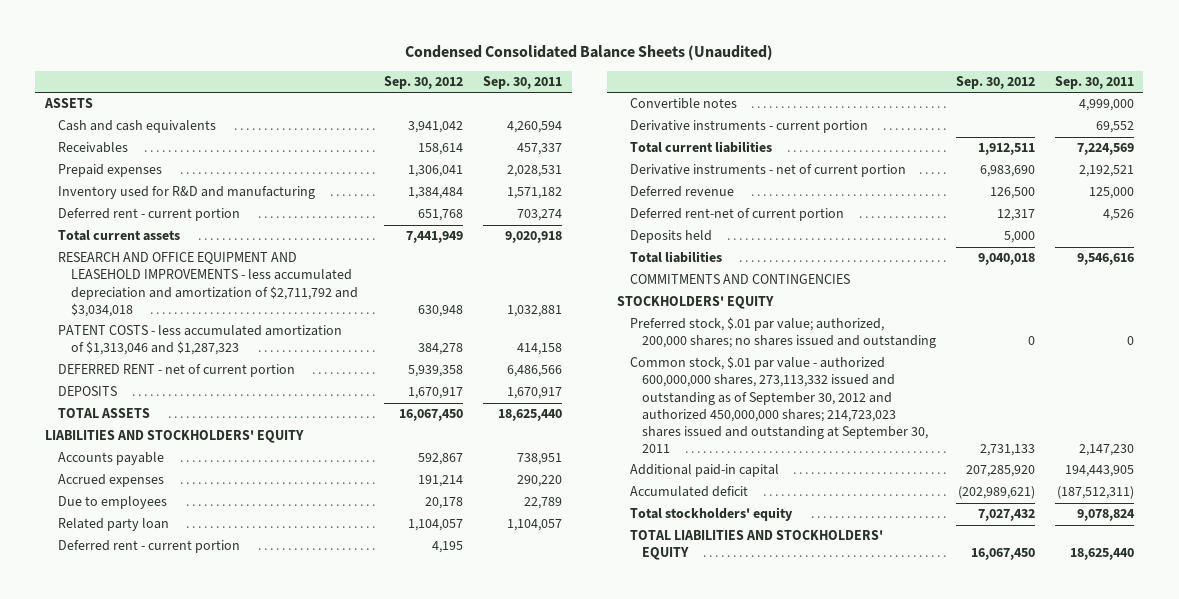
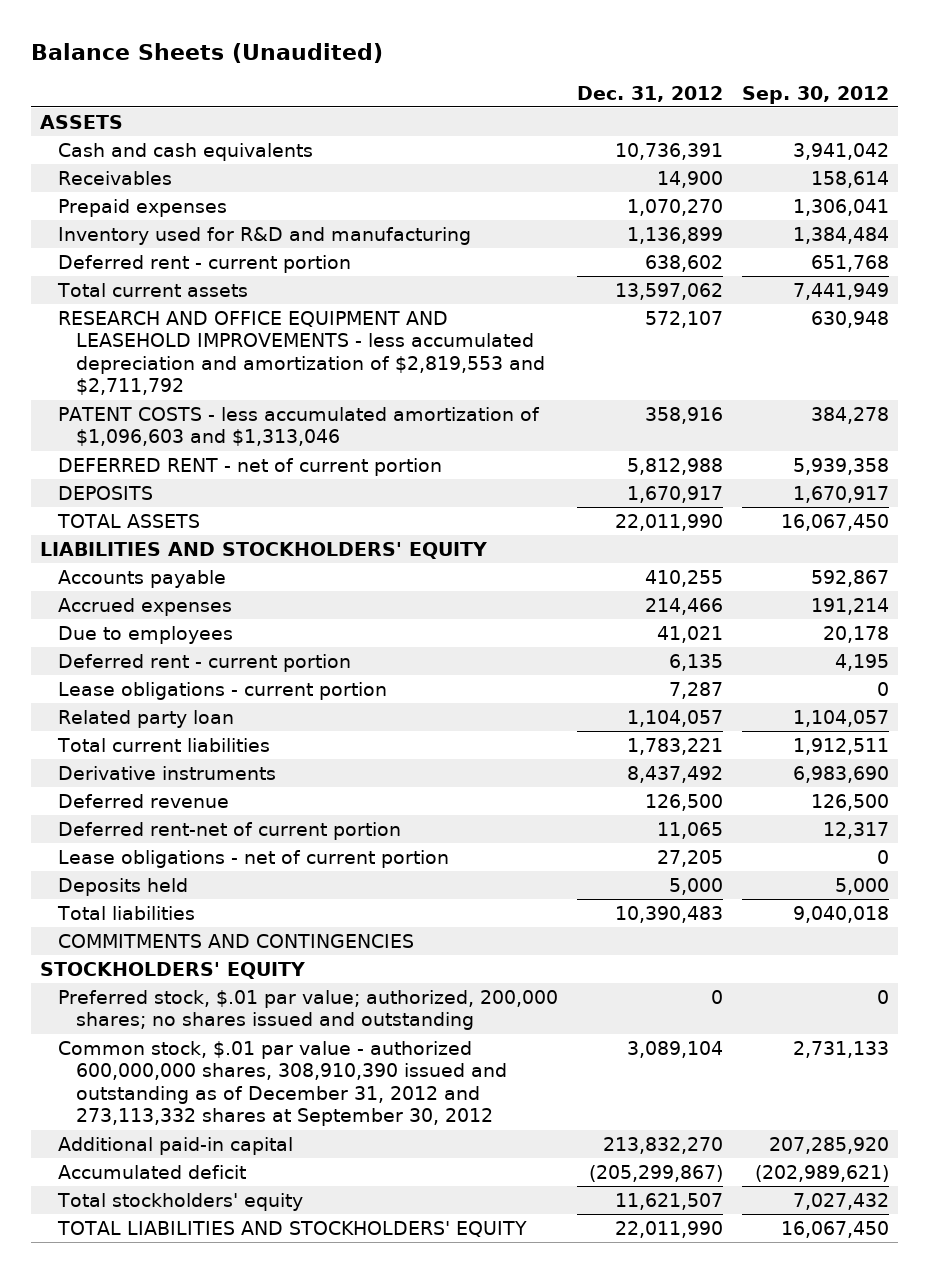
[405,44,774,60] Condensed Consolidated Balance Sheets (Unaudited) -> [31,43,384,64] Balance Sheets (Unaudited)
[482,76,562,90] Sep. 30, 2011 -> none
none -> [577,85,724,102] Dec. 31, 2012
[57,252,358,317] RESEARCH AND OFFICE EQUIPMENT AND LEASEHOLD IMPROVEMENTS - less accumulated depreciation and amortization of $2,711,792 and $3,034,018 -> [58,310,546,396] RESEARCH AND OFFICE EQUIPMENT AND LEASEHOLD IMPROVEMENTS - less accumulated depreciation and amortization of $2,819,553 and $2,711,792
[57,325,342,356] PATENT COSTS - less accumulated amortization of $1,313,046 and $1,287,323 -> [58,406,541,447] PATENT COSTS - less accumulated amortization of $1,096,603 and $1,313,046
[629,98,737,110] Convertible notes -> none
[629,120,868,134] Derivative instruments - current portion -> none
none -> [58,681,388,700] Lease obligations - current portion
[57,518,169,532] Related party loan -> [58,709,235,728] Related party loan
[629,164,906,178] Derivative instruments - net of current portion -> [58,765,277,780] Derivative instruments
none -> [58,849,450,868] Lease obligations - net of current portion
[629,356,929,453] Common stock, $.01 par value - authorized 600,000,000 shares, 273,113,332 issued and outstanding as of September 30, 2012 and authorized 450,000,000 shares; 214,723,023 shares issued and outstanding at September 30, 2011 -> [58,1040,508,1127] Common stock, $.01 par value - authorized 600,000,000 shares, 308,910,390 issued and outstanding as of December 31, 2012 and 273,113,332 shares at September 30, 2012

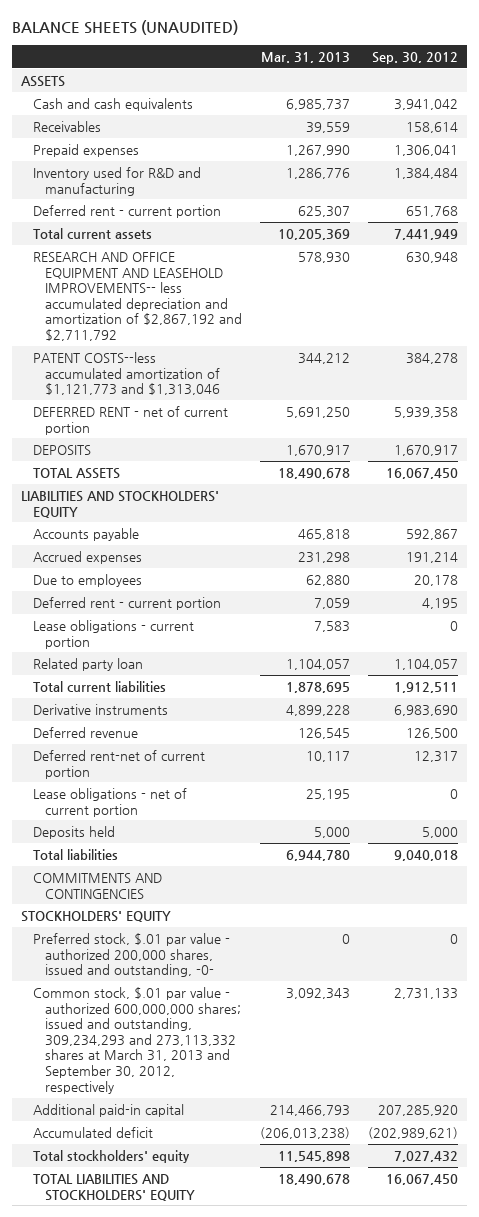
[31,43,384,64] Balance Sheets (Unaudited) -> [12,20,239,36] BALANCE SHEETS (UNAUDITED)
[577,85,724,102] Dec. 31, 2012 -> none
none -> [260,51,350,63] Mar. 31, 2013
[58,310,546,396] RESEARCH AND OFFICE EQUIPMENT AND LEASEHOLD IMPROVEMENTS - less accumulated depreciation and amortization of $2,819,553 and $2,711,792 -> [33,251,242,342] RESEARCH AND OFFICE EQUIPMENT AND LEASEHOLD IMPROVEMENTS-- less accumulated depreciation and amortization of $2,867,192 and $2,711,792
[58,406,541,447] PATENT COSTS - less accumulated amortization of $1,096,603 and $1,313,046 -> [33,351,220,396] PATENT COSTS--less accumulated amortization of $1,121,773 and $1,313,046
[58,989,559,1031] Preferred stock, $.01 par value; authorized, 200,000 shares; no shares issued and outstanding -> [33,932,231,978] Preferred stock, $.01 par value - authorized 200,000 shares, issued and outstanding, -0-
[58,1040,508,1127] Common stock, $.01 par value - authorized 600,000,000 shares, 308,910,390 issued and outstanding as of December 31, 2012 and 273,113,332 shares at September 30, 2012 -> [33,986,241,1094] Common stock, $.01 par value - authorized 600,000,000 shares; issued and outstanding, 309,234,293 and 273,113,332 shares at March 31, 2013 and September 30, 2012, respectively

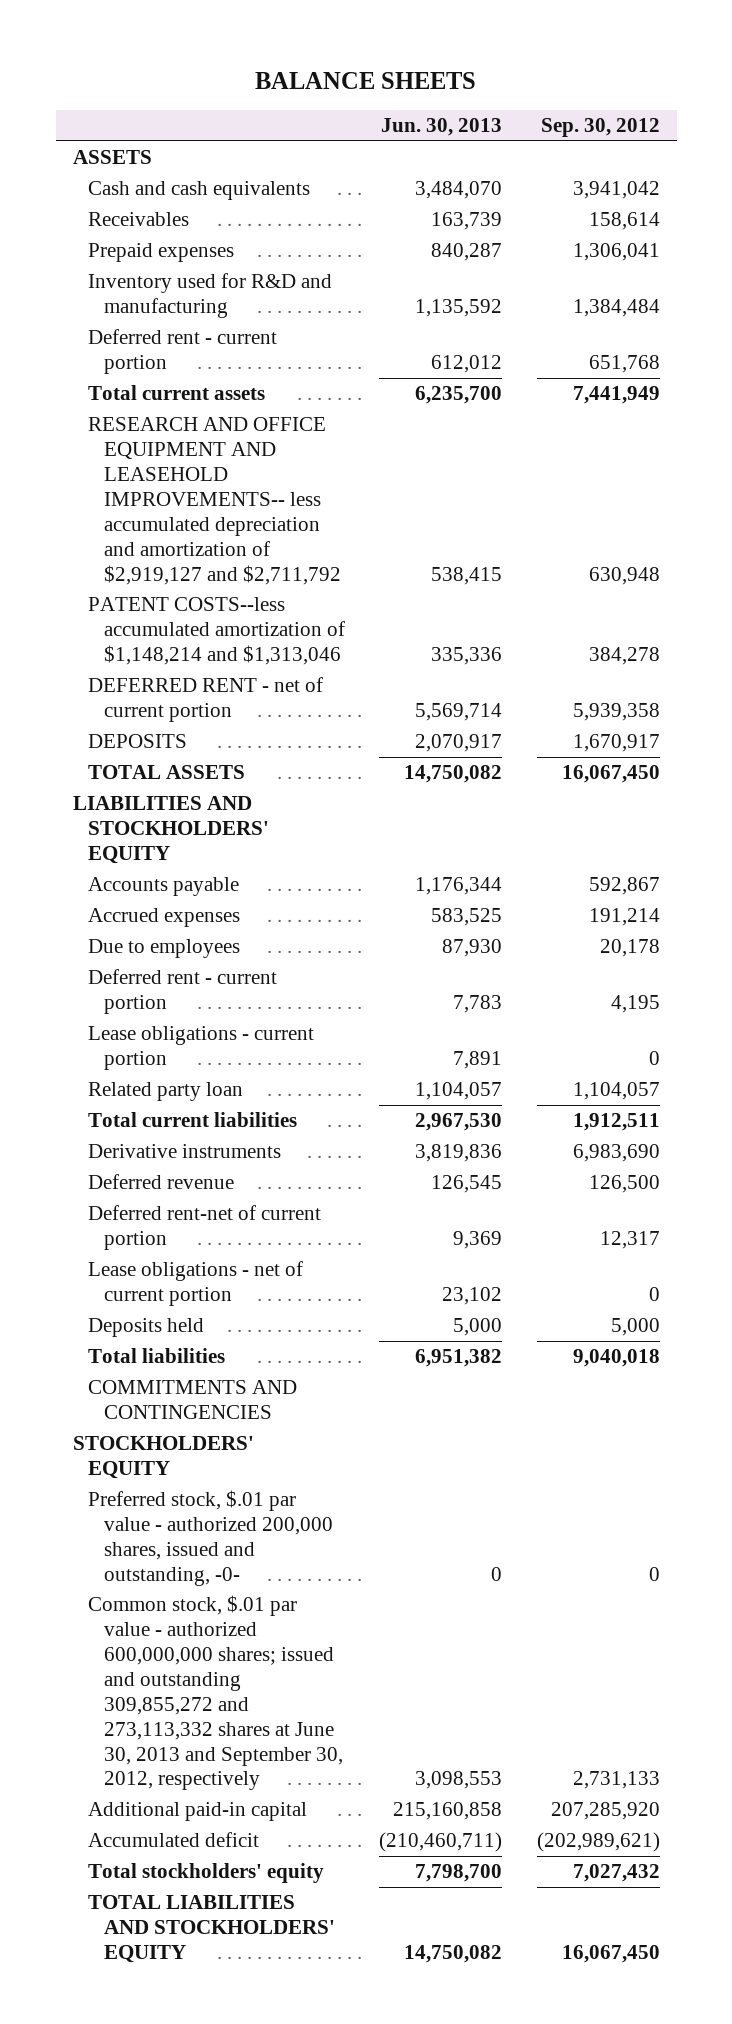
[12,20,239,36] BALANCE SHEETS (UNAUDITED) -> [255,71,477,89] BALANCE SHEETS
[260,51,350,63] Mar. 31, 2013 -> none
none -> [381,118,503,137] Jun. 30, 2013
[33,251,242,342] RESEARCH AND OFFICE EQUIPMENT AND LEASEHOLD IMPROVEMENTS-- less accumulated depreciation and amortization of $2,867,192 and $2,711,792 -> [88,417,342,585] RESEARCH AND OFFICE EQUIPMENT AND LEASEHOLD IMPROVEMENTS-- less accumulated depreciation and amortization of $2,919,127 and $2,711,792
[33,351,220,396] PATENT COSTS--less accumulated amortization of $1,121,773 and $1,313,046 -> [88,597,346,666] PATENT COSTS--less accumulated amortization of $1,148,214 and $1,313,046
[33,986,241,1094] Common stock, $.01 par value - authorized 600,000,000 shares; issued and outstanding, 309,234,293 and 273,113,332 shares at March 31, 2013 and September 30, 2012, respectively -> [88,1595,344,1791] Common stock, $.01 par value - authorized 600,000,000 shares; issued and outstanding 309,855,272 and 273,113,332 shares at June 30, 2013 and September 30, 2012, respectively

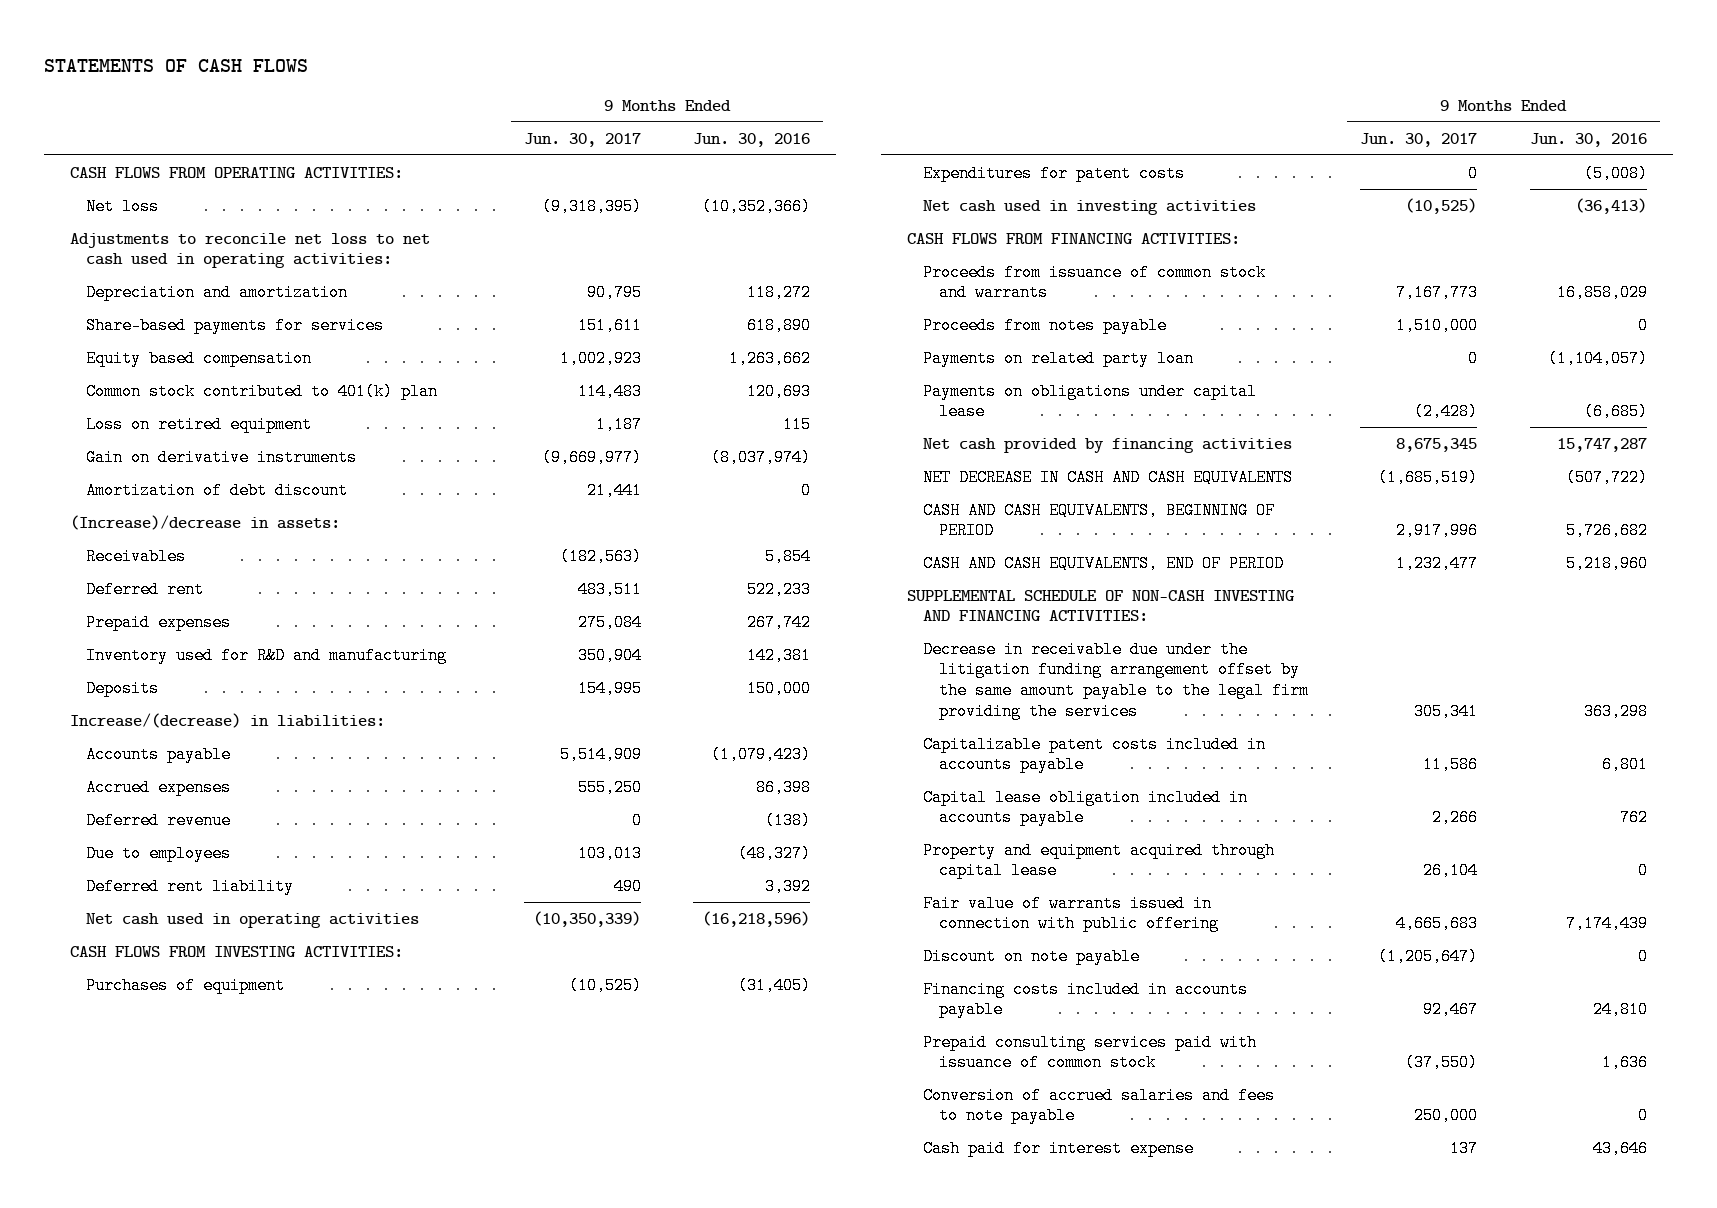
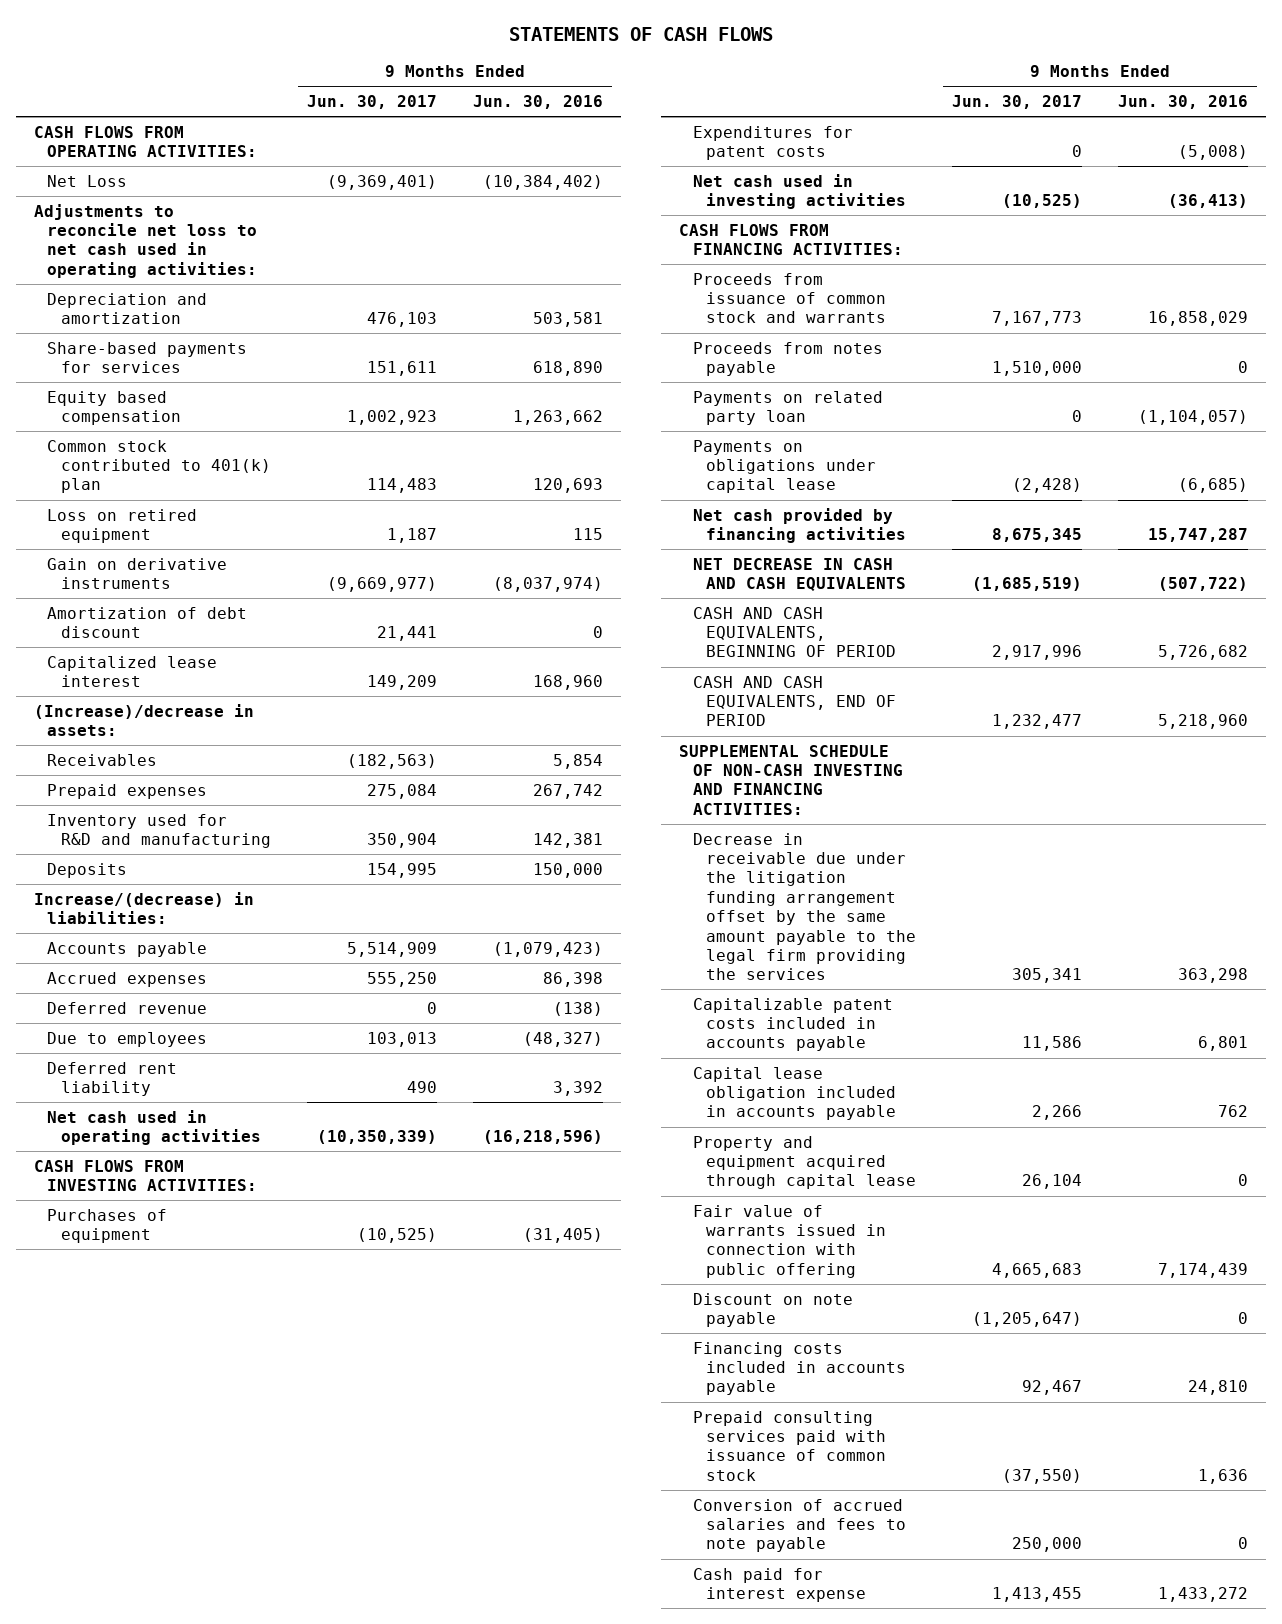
[86,197,160,215] Net loss -> [47,174,128,187] Net Loss
[541,197,642,215] (9,318,395) -> [327,174,438,190] (9,369,401)
[702,197,812,215] (10,352,366) -> [483,174,604,190] (10,384,402)
[586,283,642,301] 90,795 -> [367,312,438,328] 476,103
[747,283,812,301] 118,272 -> [533,312,604,328] 503,581
none -> [47,655,218,688] Capitalized lease interest
[86,580,205,598] Deferred rent -> none
[1450,1139,1479,1157] 137 -> [992,1587,1083,1603] 1,413,455
[1592,1139,1648,1157] 43,646 -> [1158,1587,1249,1603] 1,433,272

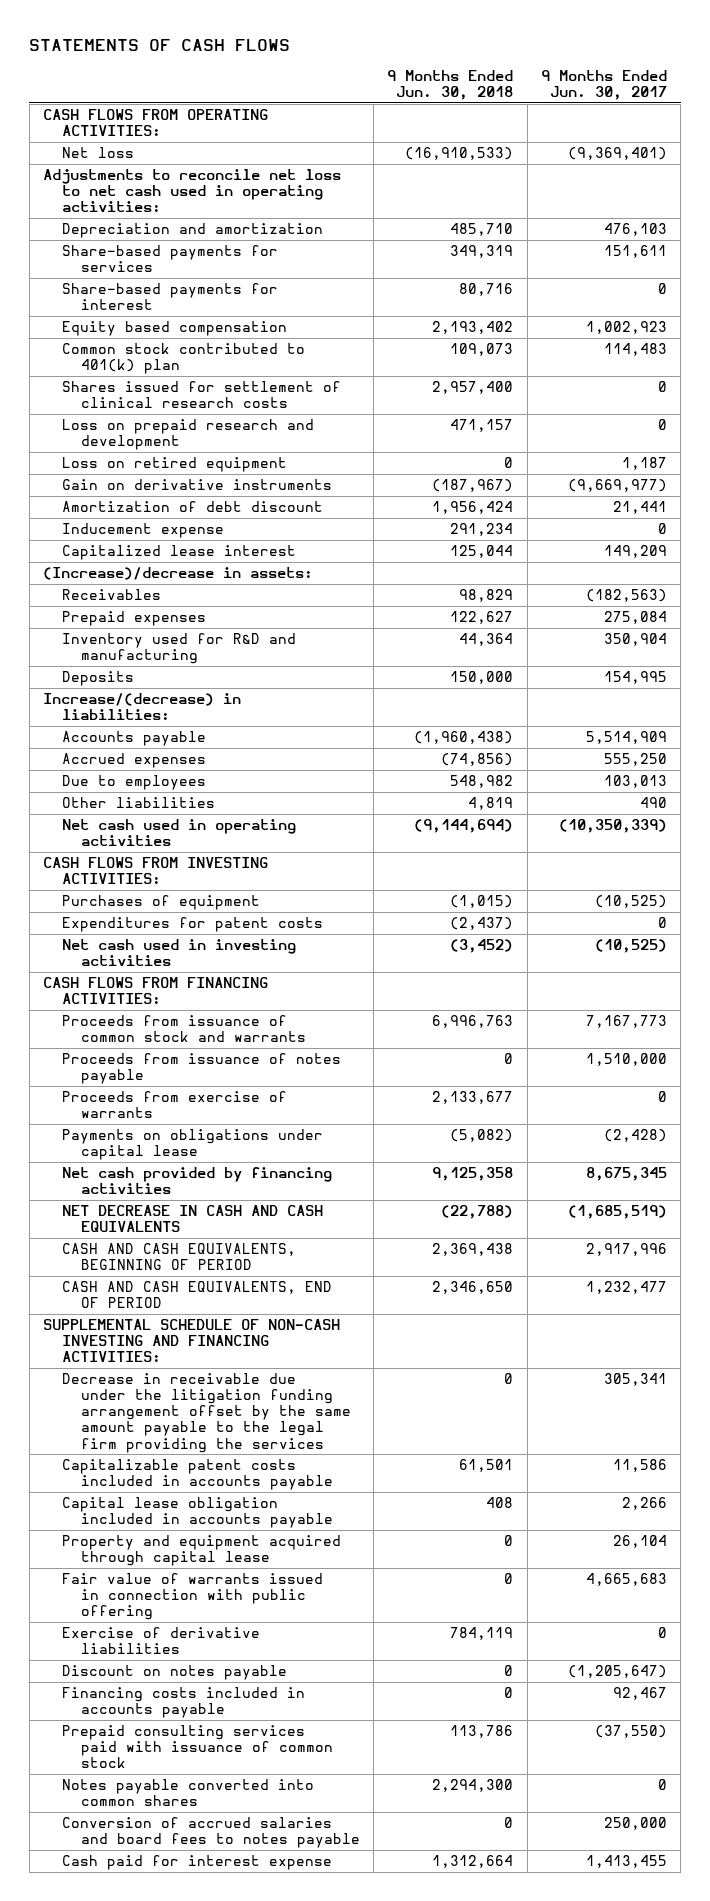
[473,95,604,110] Jun. 30, 2016 -> none
none -> [387,70,514,101] 9 Months Ended Jun. 30, 2018
[47,174,128,187] Net Loss -> [62,147,135,159] Net loss
none -> [62,283,279,311] Share-based payments for interest
none -> [62,381,342,409] Shares issued for settlement of clinical research costs
none -> [62,419,315,451] Loss on prepaid research and development
none -> [62,523,225,539] Inducement expense
[47,1001,208,1014] Deferred revenue -> none
[47,1061,178,1097] Deferred rent liability -> none
none -> [62,797,216,809] Other liabilities
[692,390,883,426] Payments on related party loan -> none
[692,341,883,377] Proceeds from notes payable -> [62,1053,342,1085] Proceeds from issuance of notes payable
none -> [62,1091,288,1119] Proceeds from exercise of warrants
none -> [62,1627,261,1655] Exercise of derivative liabilities
[692,1292,853,1328] Discount on note payable -> [62,1665,288,1681] Discount on notes payable
none -> [62,1779,315,1807] Notes payable converted into common shares
[692,1498,907,1553] Conversion of accrued salaries and fees to note payable -> [62,1817,360,1849] Conversion of accrued salaries and board fees to notes payable

